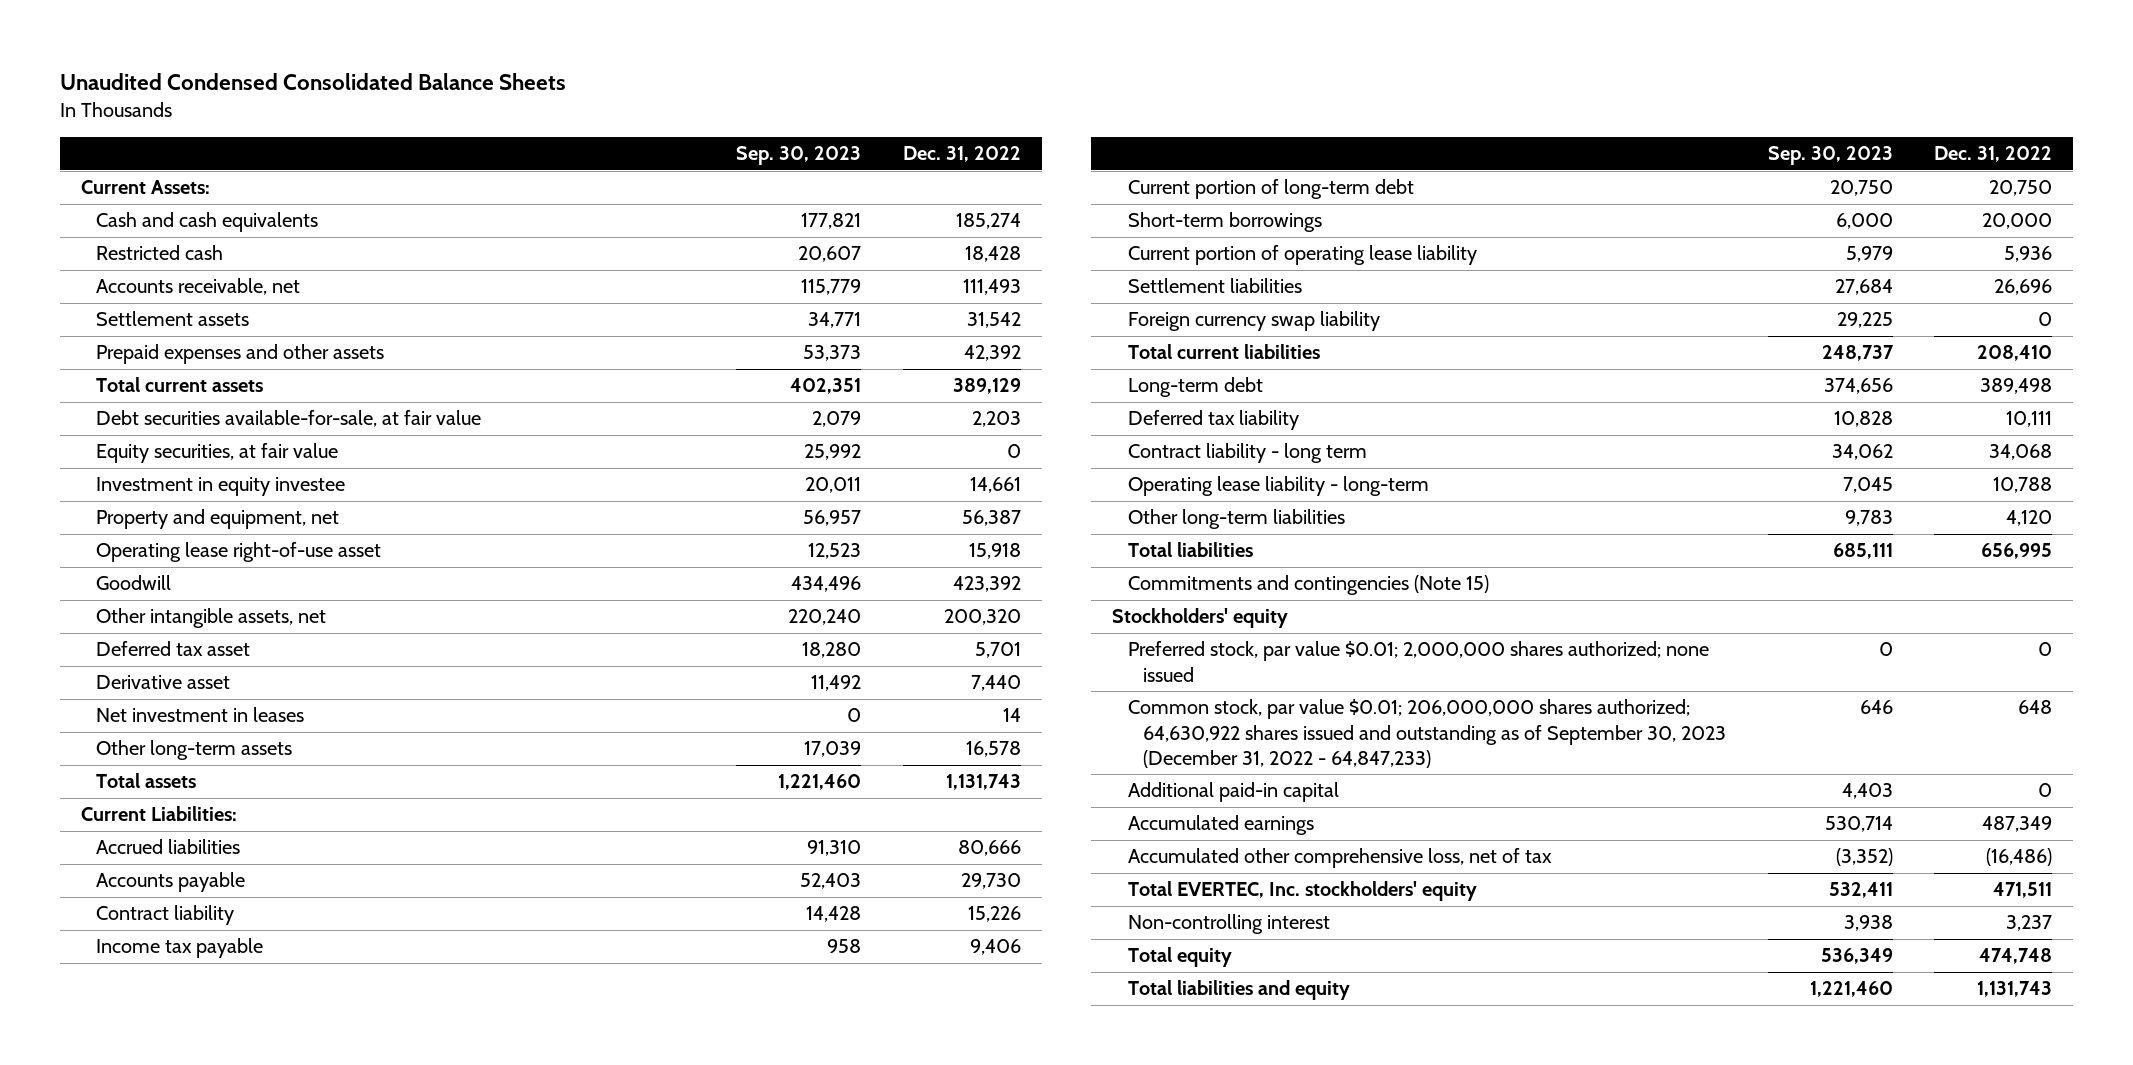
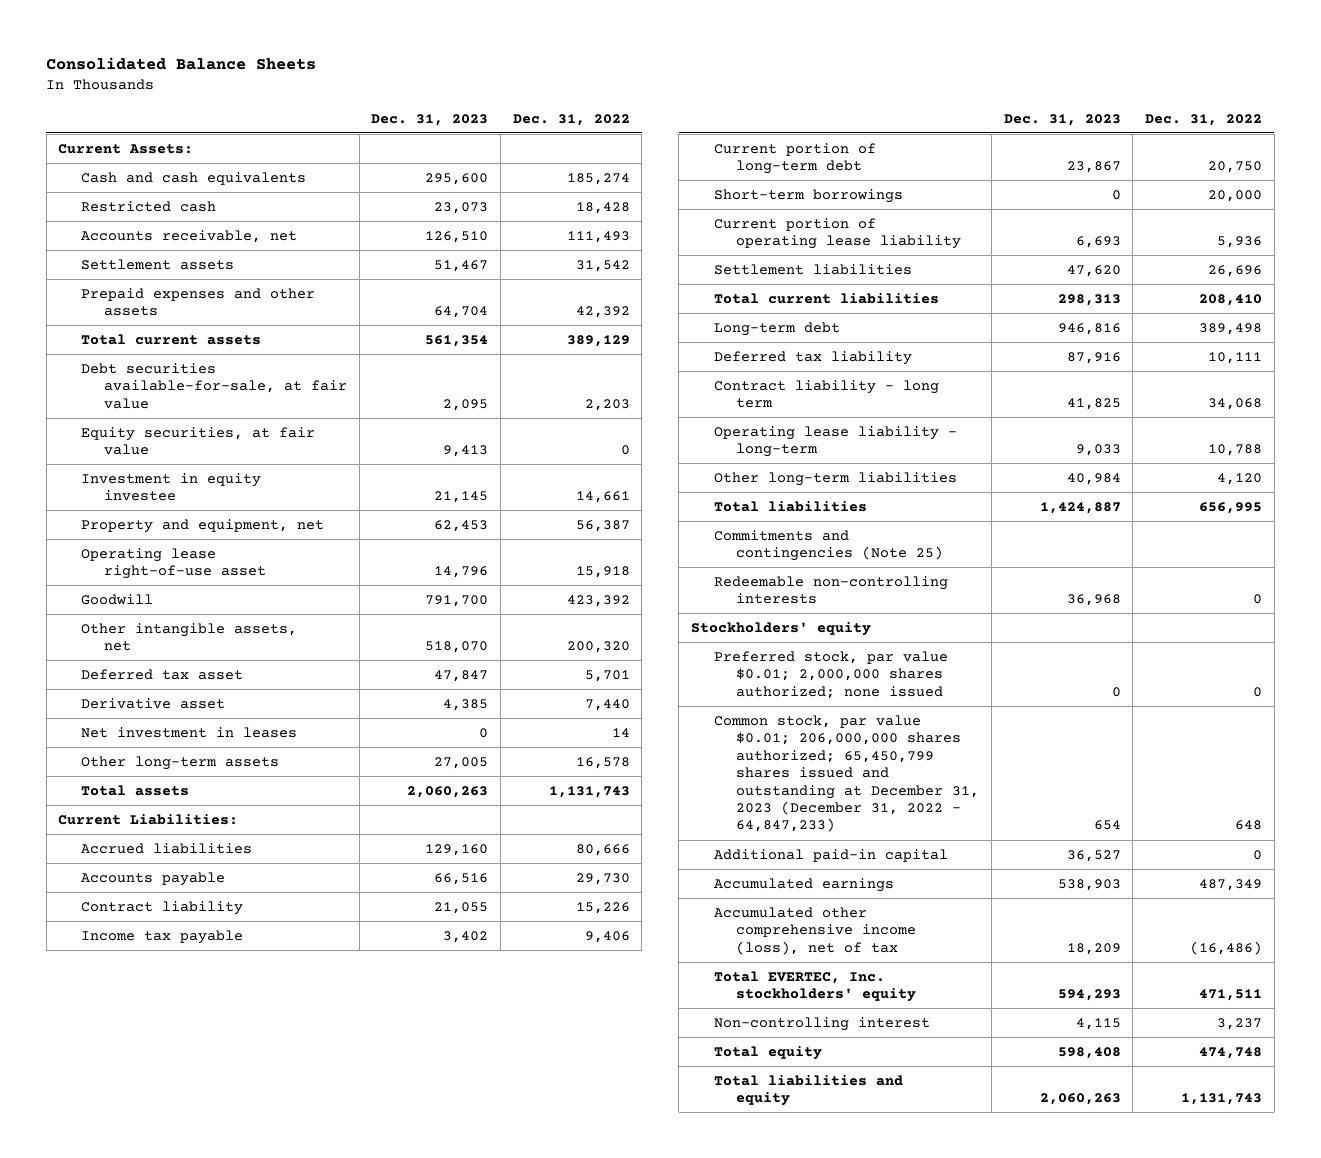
[59,73,566,91] Unaudited Condensed Consolidated Balance Sheets -> [46,57,317,71] Consolidated Balance Sheets
[736,146,862,166] Sep. 30, 2023 -> none
none -> [371,113,489,126] Dec. 31, 2023
[1127,311,1380,332] Foreign currency swap liability -> none
[1127,575,1489,596] Commitments and contingencies (Note 15) -> [713,529,944,562] Commitments and contingencies (Note 25)
none -> [713,575,948,605] Redeemable non-controlling interests
[1127,699,1727,768] Common stock, par value $0.01; 206,000,000 shares authorized; 64,630,922 shares issued and outstanding as of September 30, 2023 (December 31, 2022 - 64,847,233) -> [713,714,980,833] Common stock, par value $0.01; 206,000,000 shares authorized; 65,450,799 shares issued and outstanding at December 31, 2023 (December 31, 2022 - 64,847,233)
[1127,848,1552,869] Accumulated other comprehensive loss, net of tax -> [713,906,917,955] Accumulated other comprehensive income (loss), net of tax

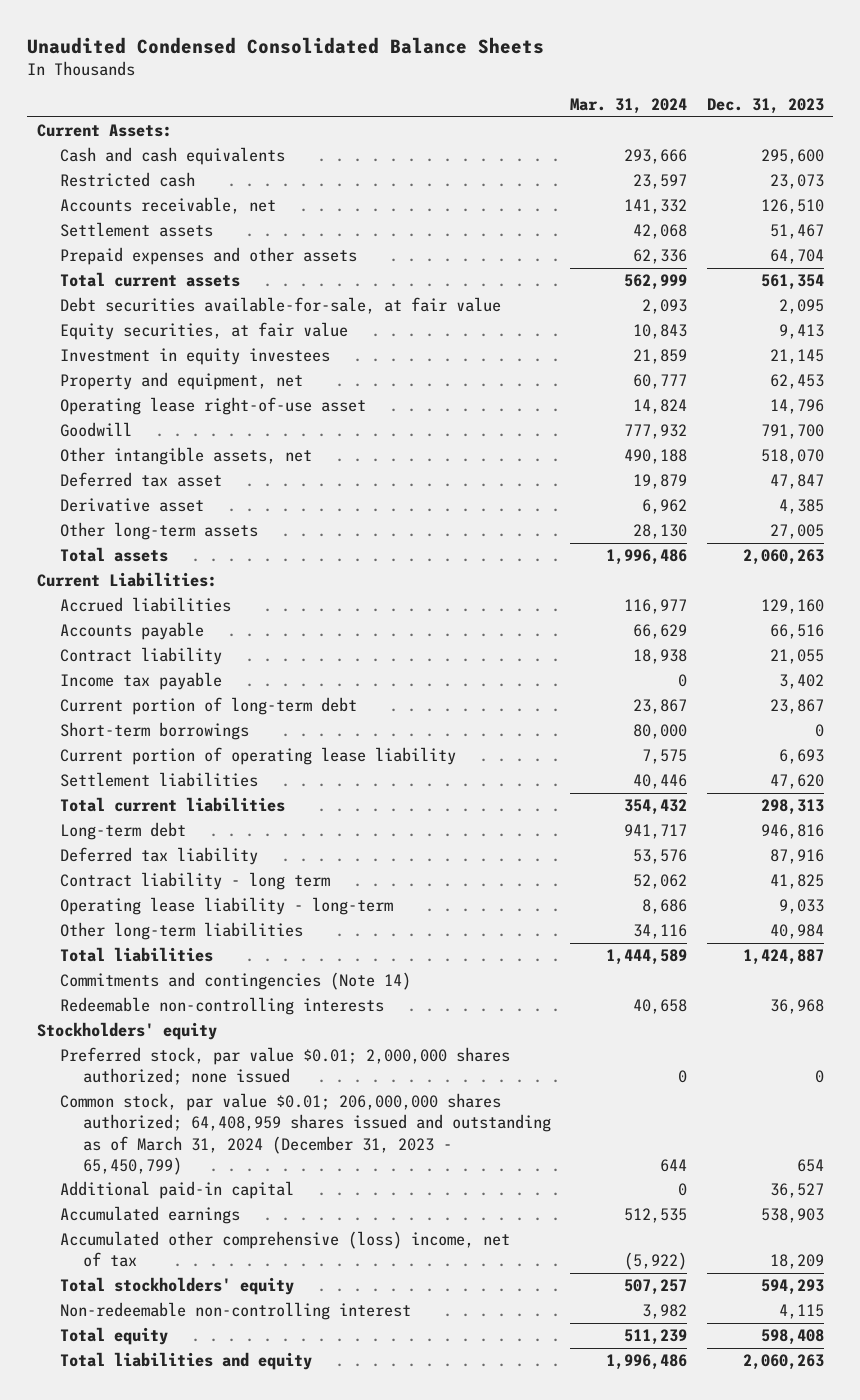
[46,57,317,71] Consolidated Balance Sheets -> [27,36,545,54] Unaudited Condensed Consolidated Balance Sheets
[512,113,630,126] Dec. 31, 2022 -> none
none -> [570,97,688,114] Mar. 31, 2024
[81,472,262,502] Investment in equity investee -> [59,348,330,366] Investment in equity investees
[81,726,298,738] Net investment in leases -> none
[713,529,944,562] Commitments and contingencies (Note 25) -> [59,972,411,991] Commitments and contingencies (Note 14)
[713,714,980,833] Common stock, par value $0.01; 206,000,000 shares authorized; 65,450,799 shares issued and outstanding at December 31, 2023 (December 31, 2022 - 64,847,233) -> [59,1093,551,1175] Common stock, par value $0.01; 206,000,000 shares authorized; 64,408,959 shares issued and outstanding as of March 31, 2024 (December 31, 2023 - 65,450,799)
[713,906,917,955] Accumulated other comprehensive income (loss), net of tax -> [59,1231,510,1268] Accumulated other comprehensive (loss) income, net of tax
[713,970,917,1003] Total EVERTEC, Inc. stockholders' equity -> [59,1277,294,1296] Total stockholders' equity
[713,1016,930,1031] Non-controlling interest -> [59,1302,411,1321] Non-redeemable non-controlling interest

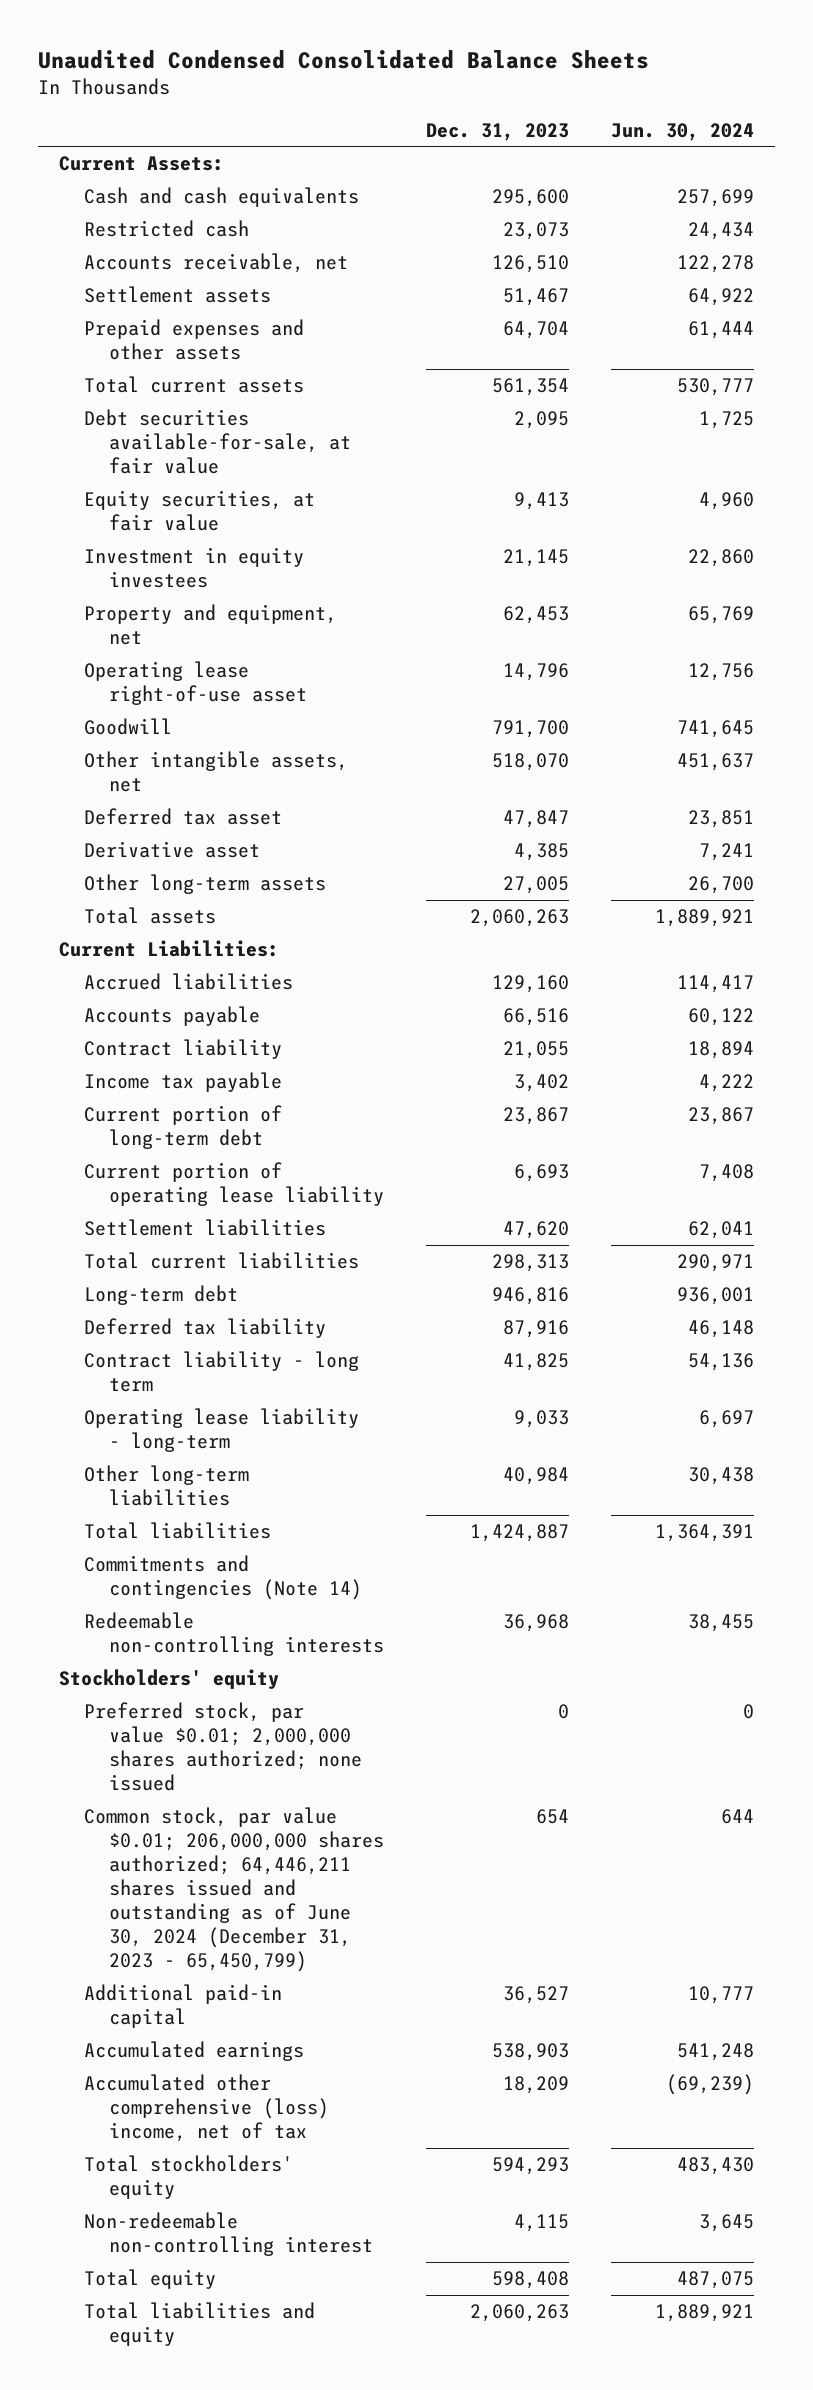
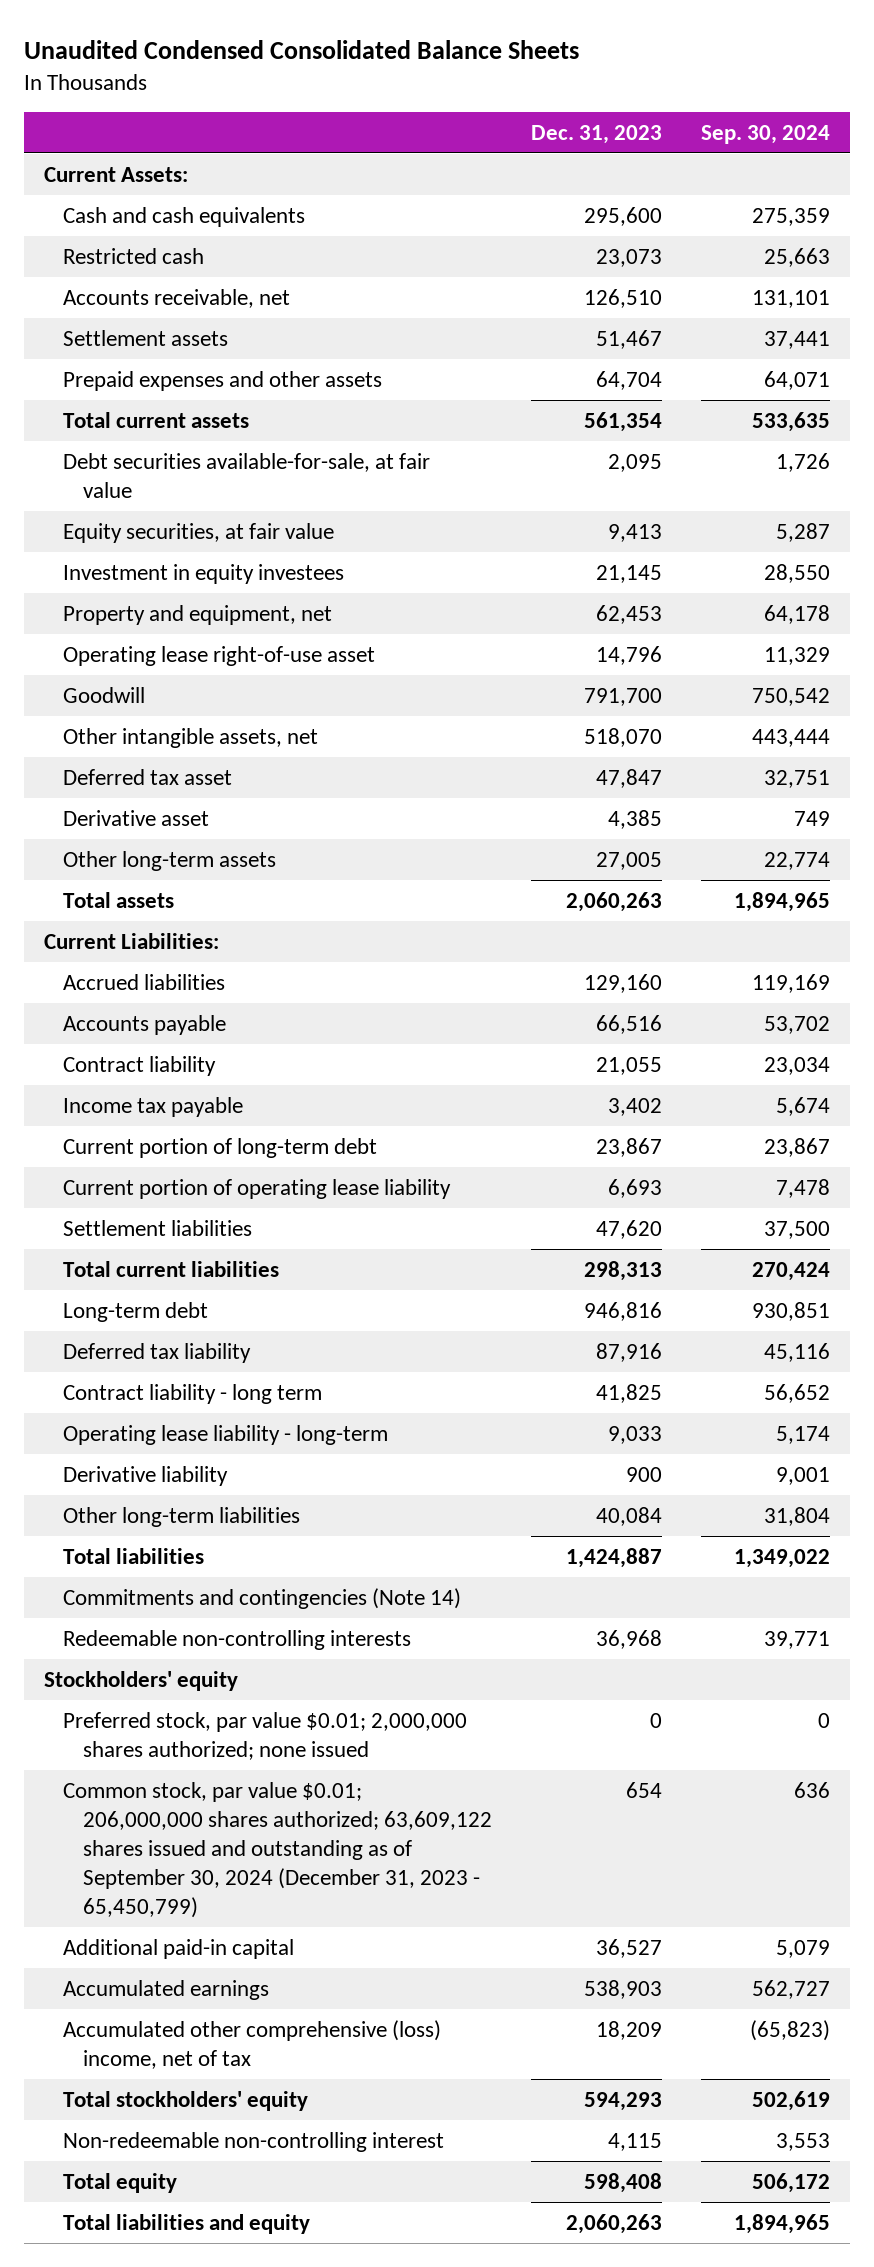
[611,122,755,141] Jun. 30, 2024 -> none
none -> [701,124,831,144] Sep. 30, 2024
none -> [63,1465,229,1486] Derivative liability
[502,1467,569,1486] 40,984 -> [596,1506,663,1526] 40,084
[83,1807,384,1973] Common stock, par value $0.01; 206,000,000 shares authorized; 64,446,211 shares issued and outstanding as of June 30, 2024 (December 31, 2023 - 65,450,799) -> [63,1781,492,1918] Common stock, par value $0.01; 206,000,000 shares authorized; 63,609,122 shares issued and outstanding as of September 30, 2024 (December 31, 2023 - 65,450,799)

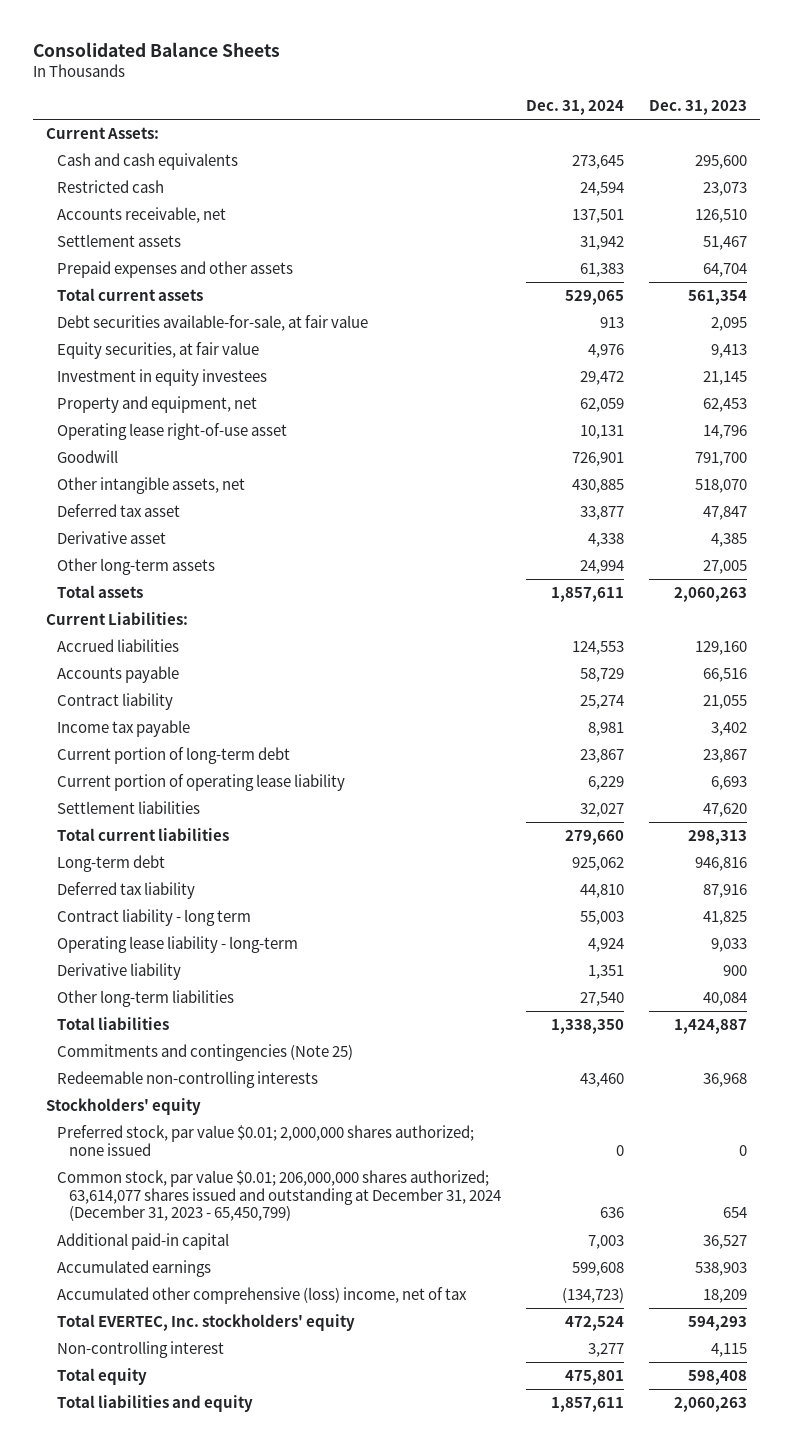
[24,40,580,60] Unaudited Condensed Consolidated Balance Sheets -> [33,41,281,57] Consolidated Balance Sheets
[701,124,831,144] Sep. 30, 2024 -> none
none -> [526,100,625,116] Dec. 31, 2024
[63,1587,462,1609] Commitments and contingencies (Note 14) -> [57,1044,354,1062] Commitments and contingencies (Note 25)
[63,1781,492,1918] Common stock, par value $0.01; 206,000,000 shares authorized; 63,609,122 shares issued and outstanding as of September 30, 2024 (December 31, 2023 - 65,450,799) -> [57,1170,501,1222] Common stock, par value $0.01; 206,000,000 shares authorized; 63,614,077 shares issued and outstanding at December 31, 2024 (December 31, 2023 - 65,450,799)
[63,2090,309,2111] Total stockholders' equity -> [57,1314,356,1332] Total EVERTEC, Inc. stockholders' equity
[63,2131,445,2152] Non-redeemable non-controlling interest -> [57,1341,225,1359] Non-controlling interest

